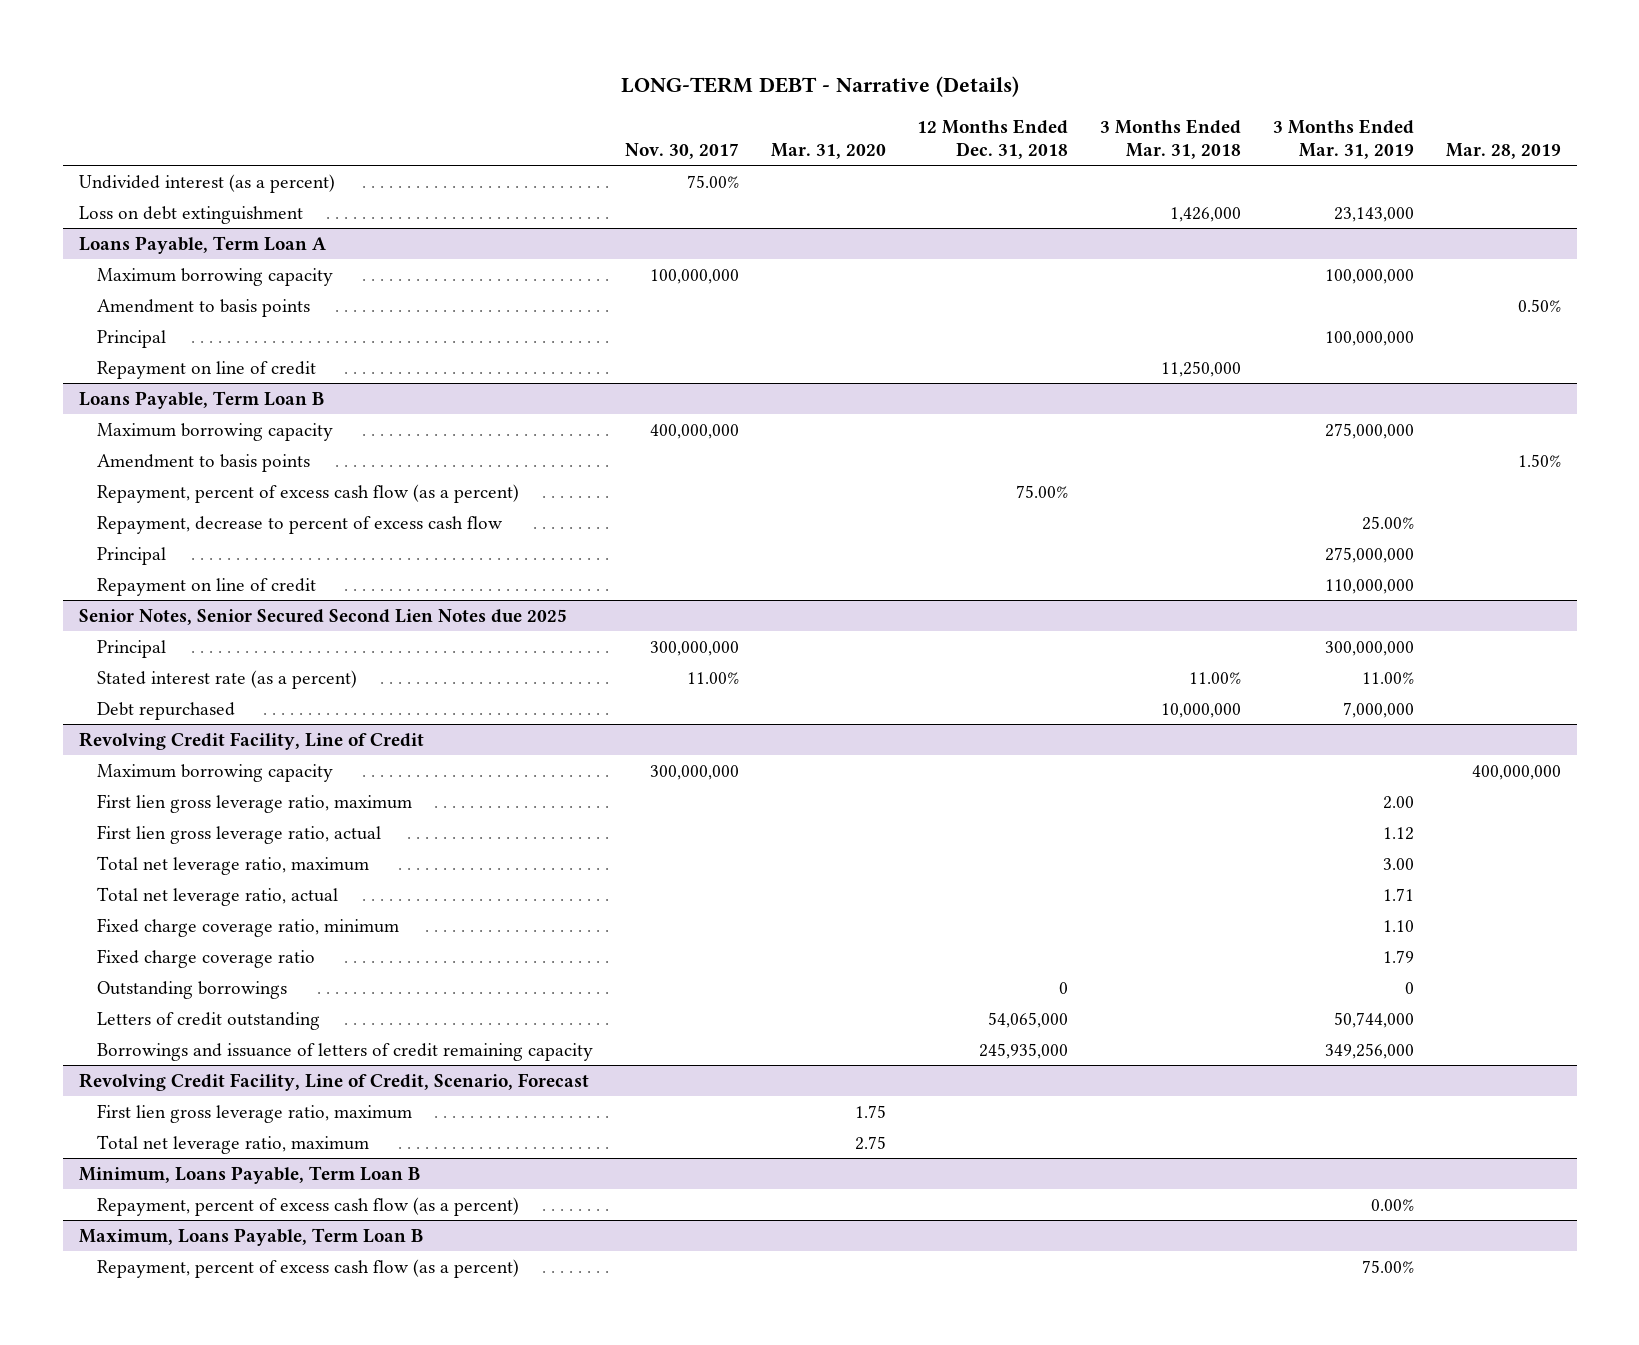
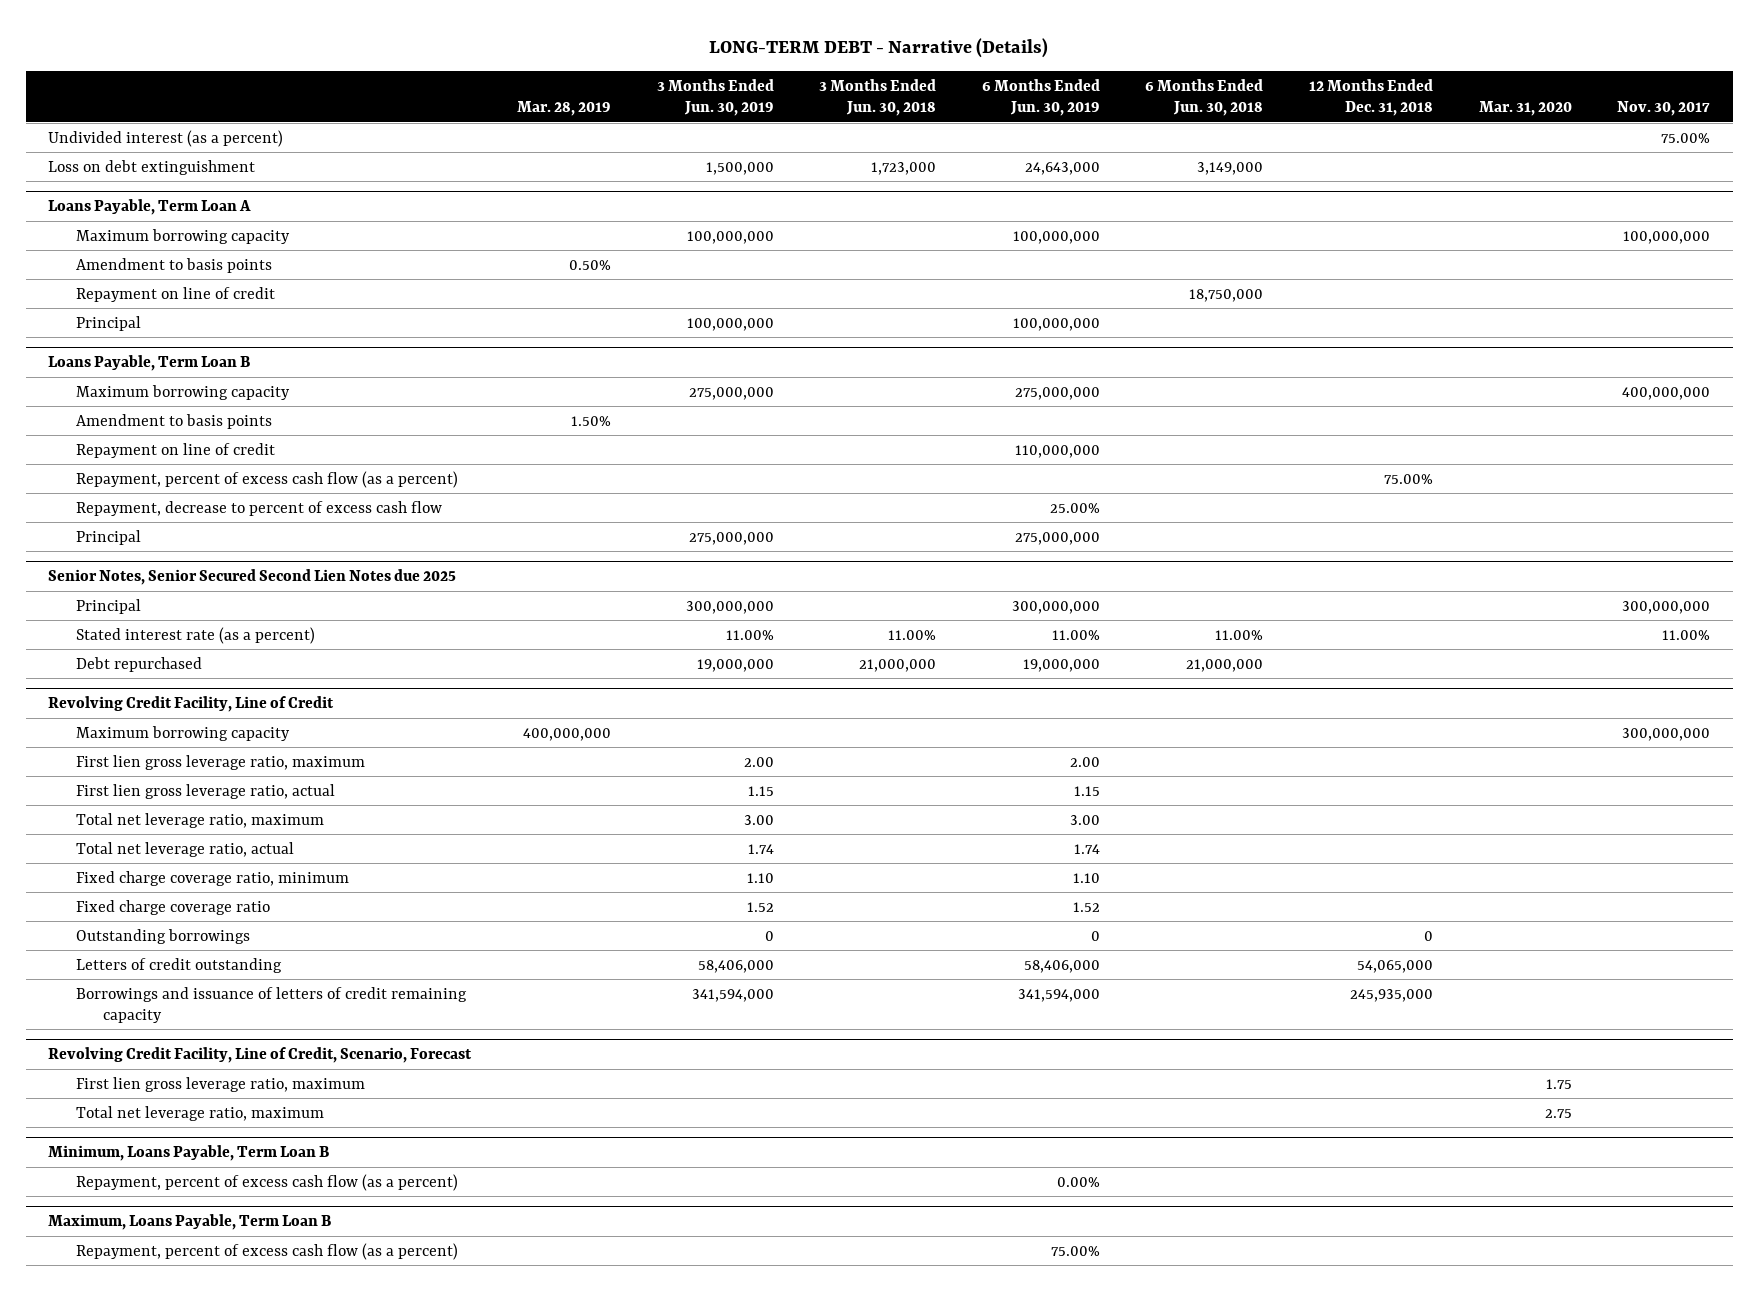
[1100,119,1242,160] 3 Months Ended Mar. 31, 2018 -> none
[1273,119,1415,160] 3 Months Ended Mar. 31, 2019 -> none
none -> [656,78,774,117] 3 Months Ended Jun. 30, 2019
none -> [819,78,937,117] 3 Months Ended Jun. 30, 2018
none -> [981,78,1100,117] 6 Months Ended Jun. 30, 2019
none -> [1145,78,1264,117] 6 Months Ended Jun. 30, 2018
[96,329,166,348] Principal -> [75,315,141,331] Principal
[96,577,316,596] Repayment on line of credit -> [75,442,275,458] Repayment on line of credit

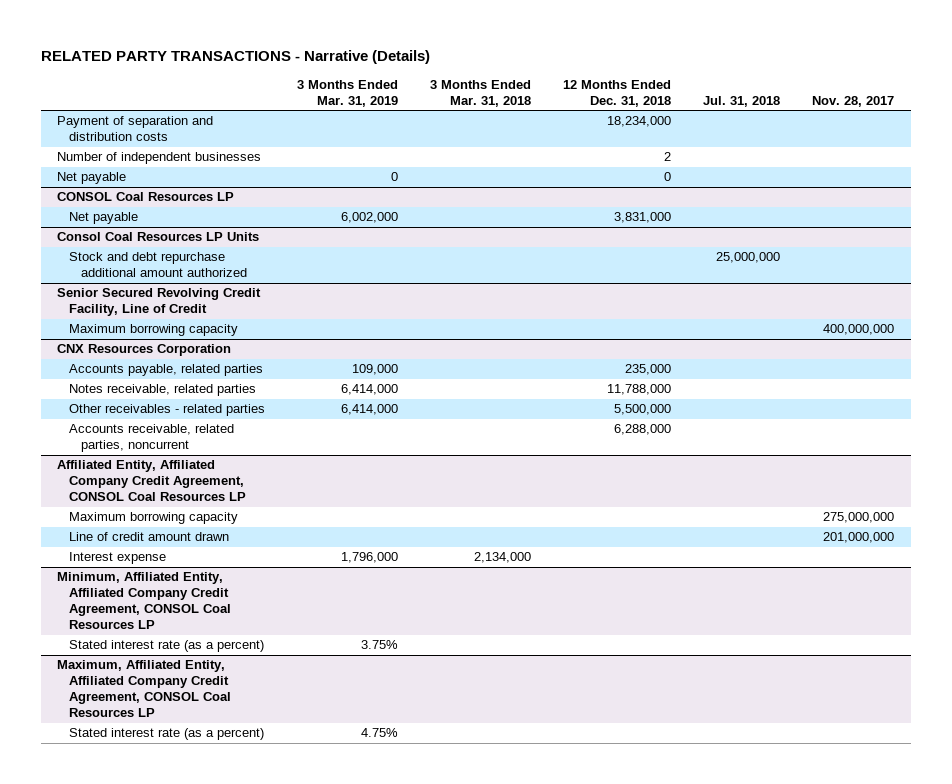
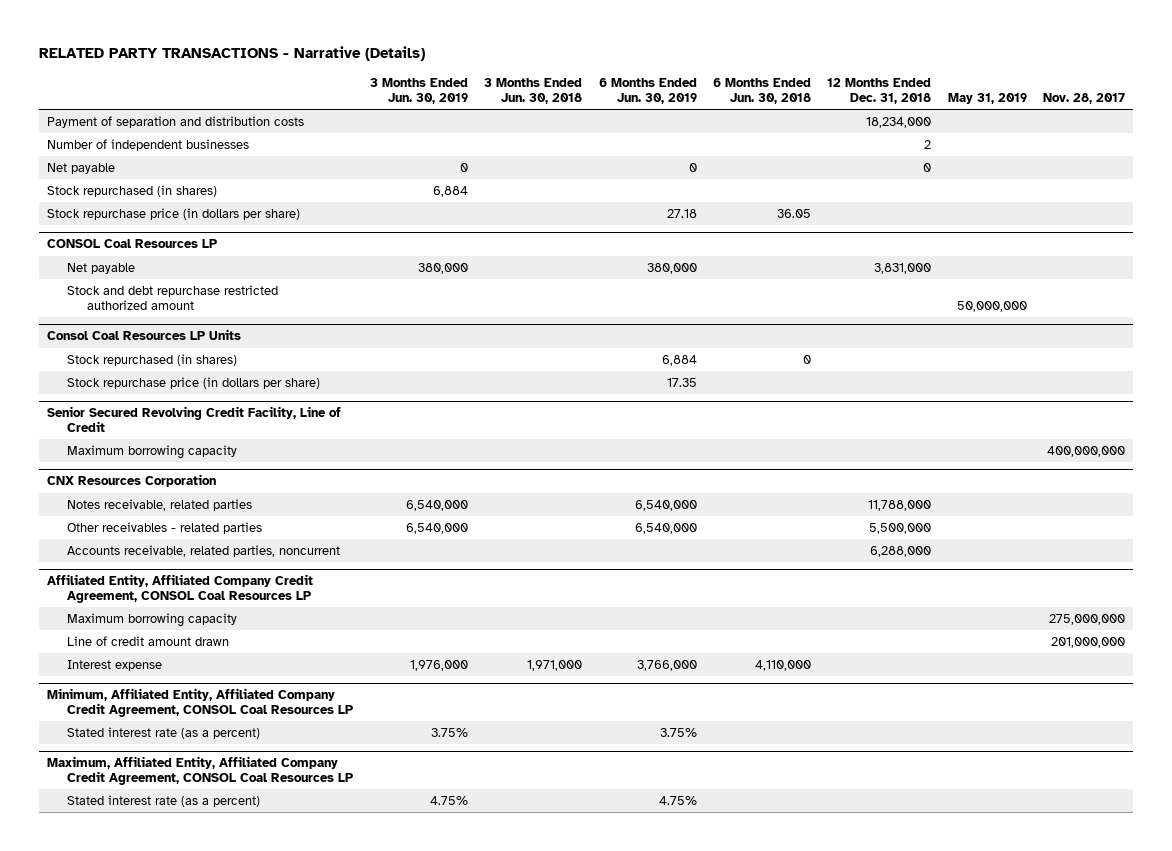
[297,80,399,108] 3 Months Ended Mar. 31, 2019 -> none
[430,80,532,108] 3 Months Ended Mar. 31, 2018 -> none
[703,96,781,108] Jul. 31, 2018 -> none
none -> [369,77,468,104] 3 Months Ended Jun. 30, 2019
none -> [484,77,583,104] 3 Months Ended Jun. 30, 2018
none -> [598,77,697,104] 6 Months Ended Jun. 30, 2019
none -> [712,77,811,104] 6 Months Ended Jun. 30, 2018
none -> [947,92,1027,104] May 31, 2019
none -> [47,184,218,197] Stock repurchased (in shares)
none -> [47,207,301,220] Stock repurchase price (in dollars per share)
none -> [67,284,279,310] Stock and debt repurchase restricted authorized amount
[68,252,247,278] Stock and debt repurchase additional amount authorized -> none
none -> [67,353,238,366] Stock repurchased (in shares)
none -> [67,376,321,389] Stock repurchase price (in dollars per share)
[68,364,263,377] Accounts payable, related parties -> none

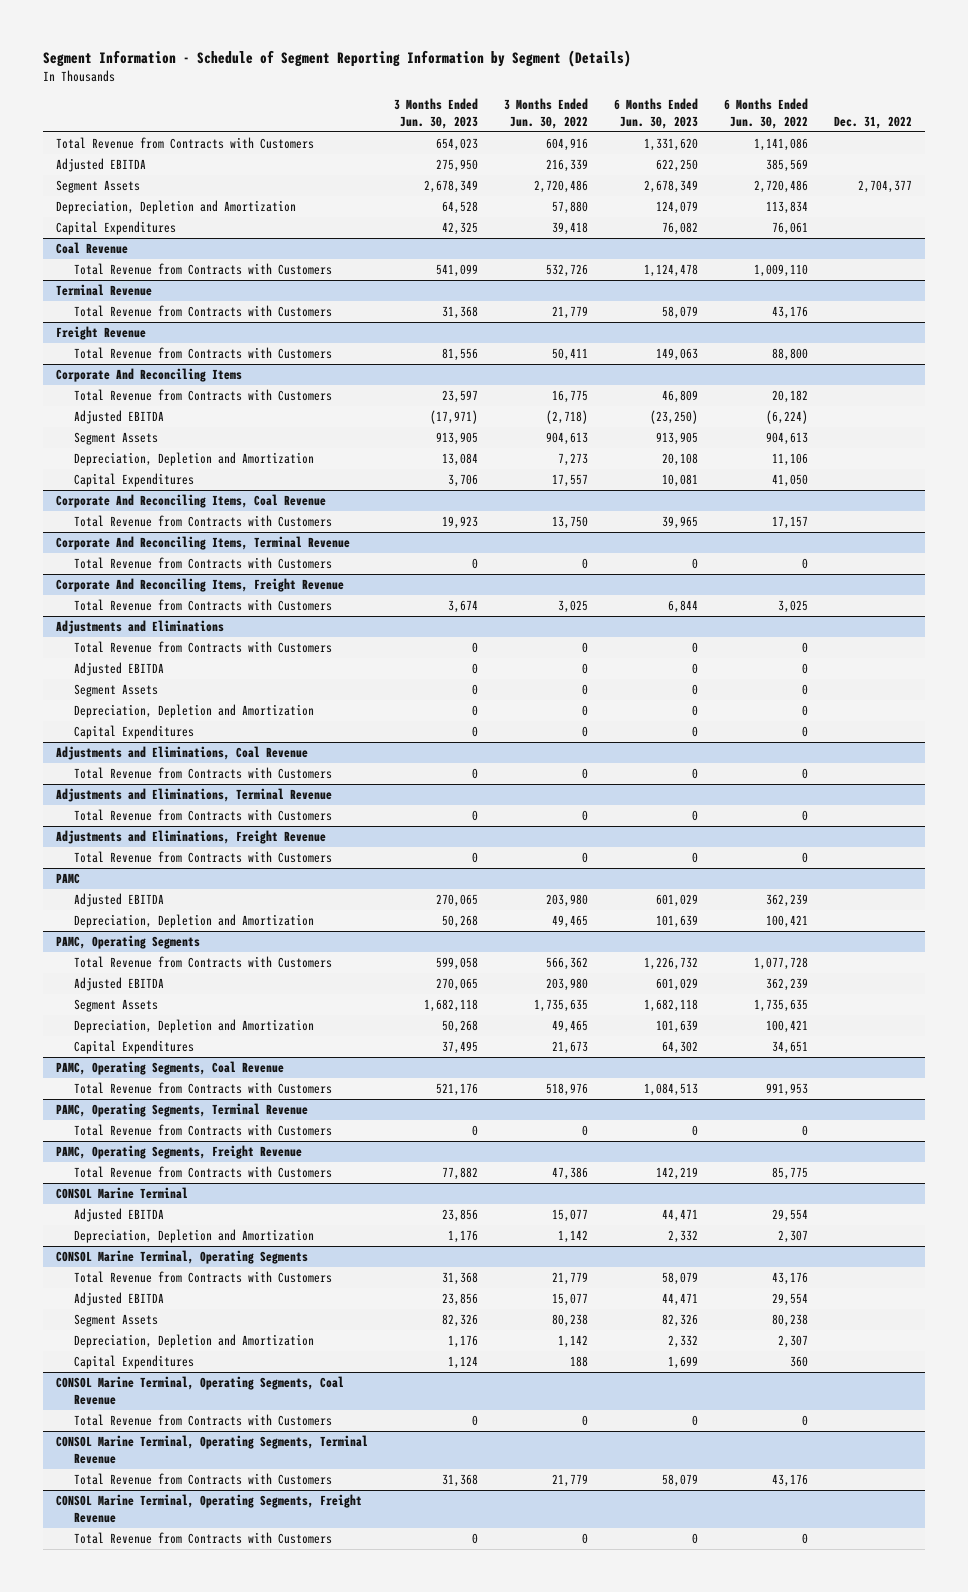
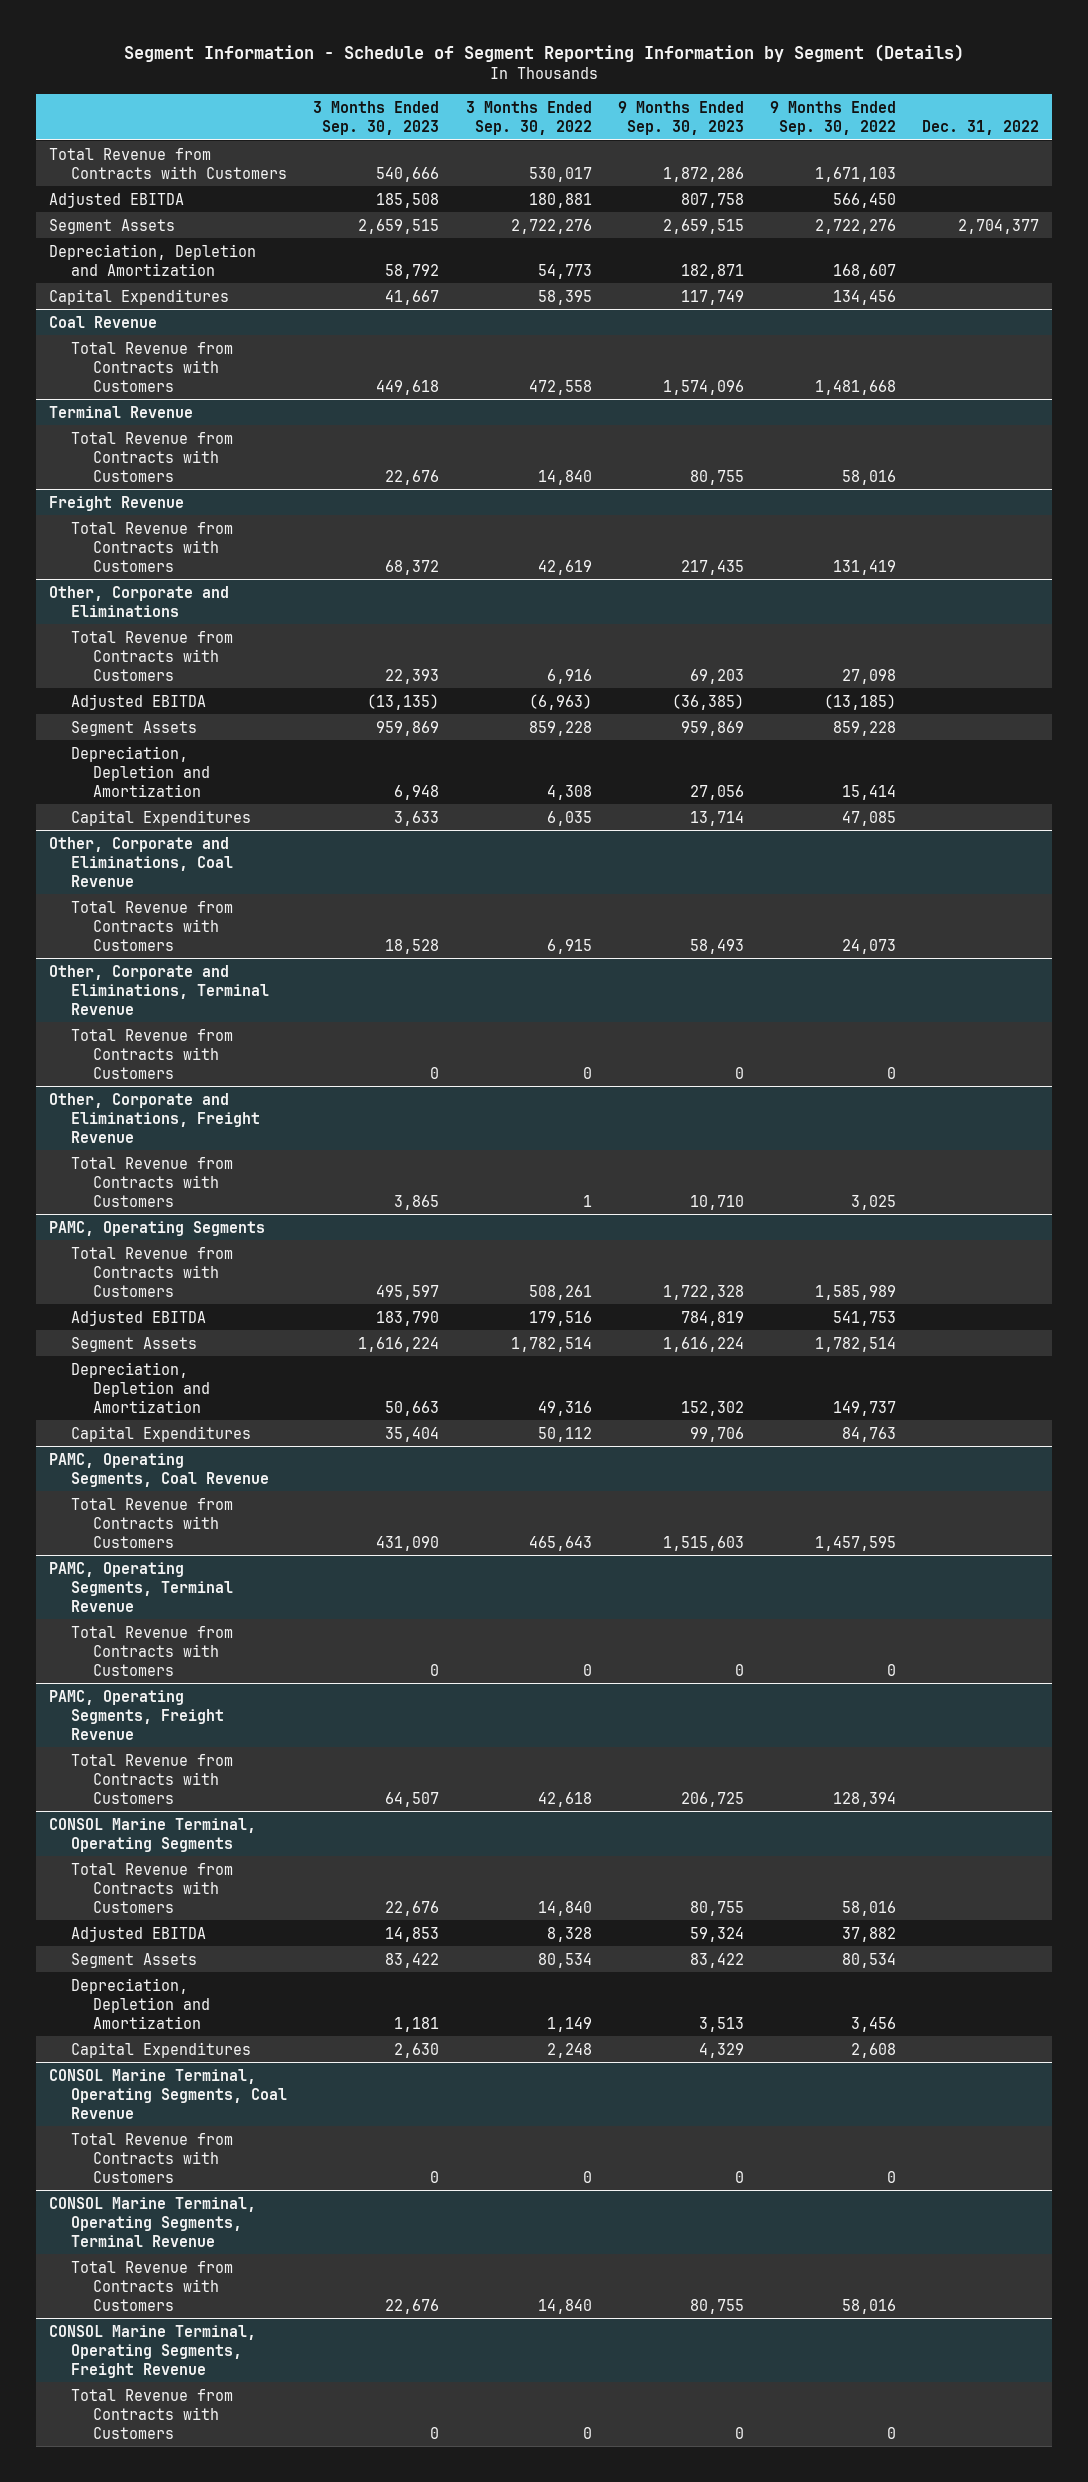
[394,98,479,129] 3 Months Ended Jun. 30, 2023 -> none
[504,98,589,129] 3 Months Ended Jun. 30, 2022 -> none
[613,98,698,129] 6 Months Ended Jun. 30, 2023 -> none
[723,98,808,129] 6 Months Ended Jun. 30, 2022 -> none
none -> [313,100,440,135] 3 Months Ended Sep. 30, 2023
none -> [465,100,592,135] 3 Months Ended Sep. 30, 2022
none -> [617,100,744,135] 9 Months Ended Sep. 30, 2023
none -> [770,100,897,135] 9 Months Ended Sep. 30, 2022
[56,368,243,383] Corporate And Reconciling Items -> [49,585,230,617] Other, Corporate and Eliminations
[56,494,327,509] Corporate And Reconciling Items, Coal Revenue -> none
[73,515,332,528] Total Revenue from Contracts with Customers -> none
[56,536,351,551] Corporate And Reconciling Items, Terminal Revenue -> none
[73,557,332,570] Total Revenue from Contracts with Customers -> none
[56,578,345,593] Corporate And Reconciling Items, Freight Revenue -> none
[73,599,332,612] Total Revenue from Contracts with Customers -> none
[56,620,225,635] Adjustments and Eliminations -> none
[73,641,332,654] Total Revenue from Contracts with Customers -> none
[73,662,164,677] Adjusted EBITDA -> none
[73,684,158,698] Segment Assets -> none
[73,704,314,719] Depreciation, Depletion and Amortization -> none
[73,725,194,740] Capital Expenditures -> none
[56,746,309,761] Adjustments and Eliminations, Coal Revenue -> [49,836,234,887] Other, Corporate and Eliminations, Coal Revenue
[56,788,333,803] Adjustments and Eliminations, Terminal Revenue -> [49,964,270,1015] Other, Corporate and Eliminations, Terminal Revenue
[56,830,327,845] Adjustments and Eliminations, Freight Revenue -> [49,1092,261,1143] Other, Corporate and Eliminations, Freight Revenue
[56,873,81,885] PAMC -> none
[73,893,164,908] Adjusted EBITDA -> none
[73,914,314,929] Depreciation, Depletion and Amortization -> none
[56,1187,189,1200] CONSOL Marine Terminal -> none
[73,1208,164,1223] Adjusted EBITDA -> none
[73,1229,314,1244] Depreciation, Depletion and Amortization -> none

